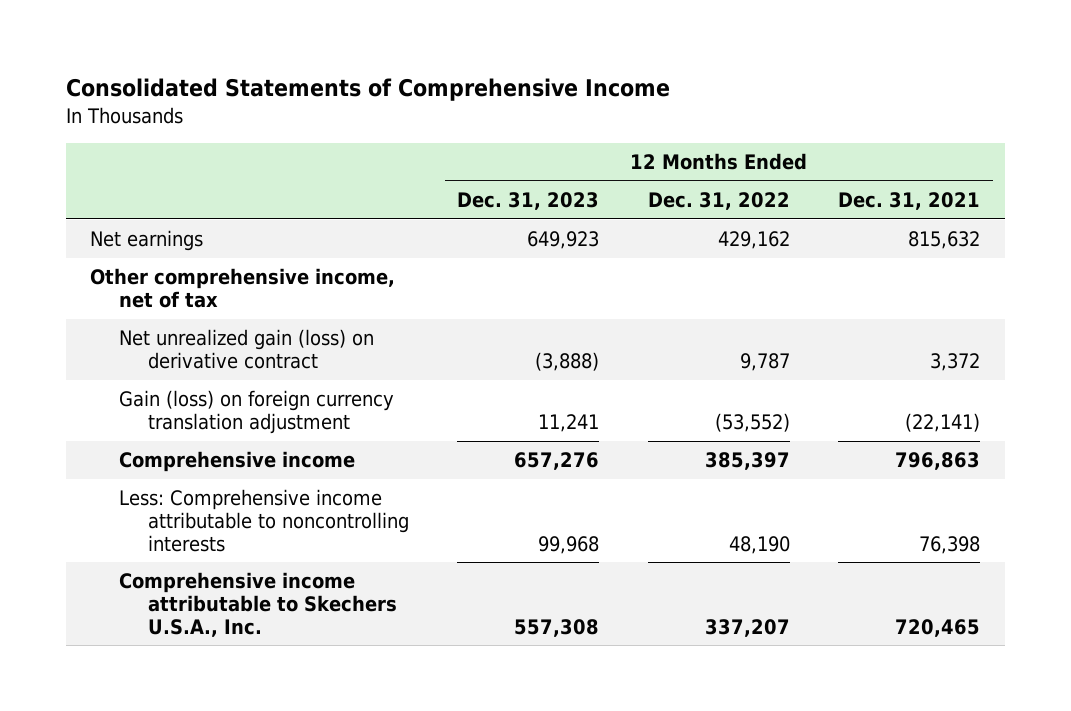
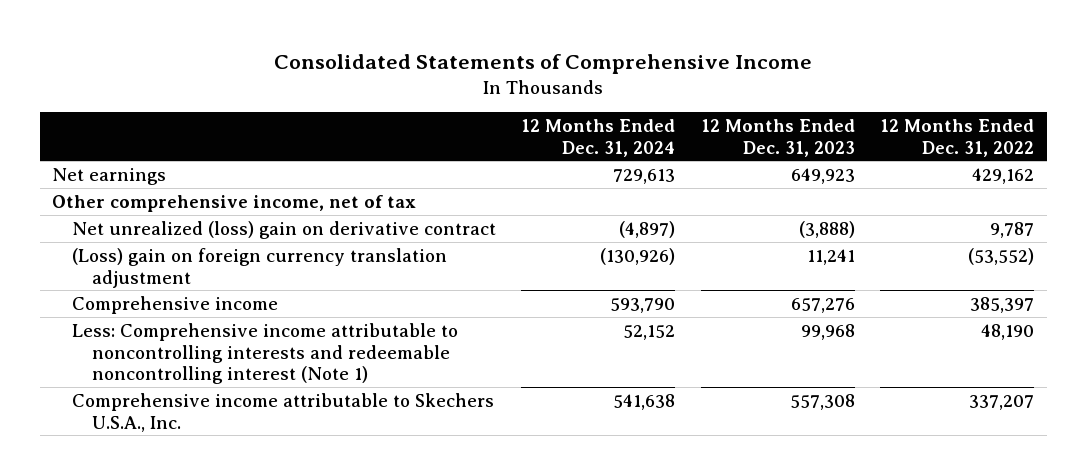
[838,191,981,210] Dec. 31, 2021 -> none
none -> [521,118,676,157] 12 Months Ended Dec. 31, 2024
[119,329,375,369] Net unrealized gain (loss) on derivative contract -> [72,220,497,239] Net unrealized (loss) gain on derivative contract
[119,390,395,434] Gain (loss) on foreign currency translation adjustment -> [72,247,448,288] (Loss) gain on foreign currency translation adjustment
[119,489,409,552] Less: Comprehensive income attributable to noncontrolling interests -> [72,322,459,385] Less: Comprehensive income attributable to noncontrolling interests and redeemable noncontrolling interest (Note 1)

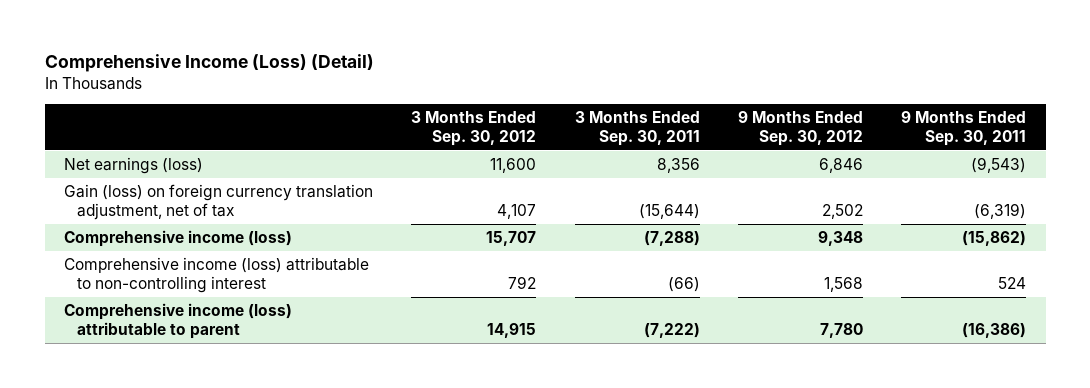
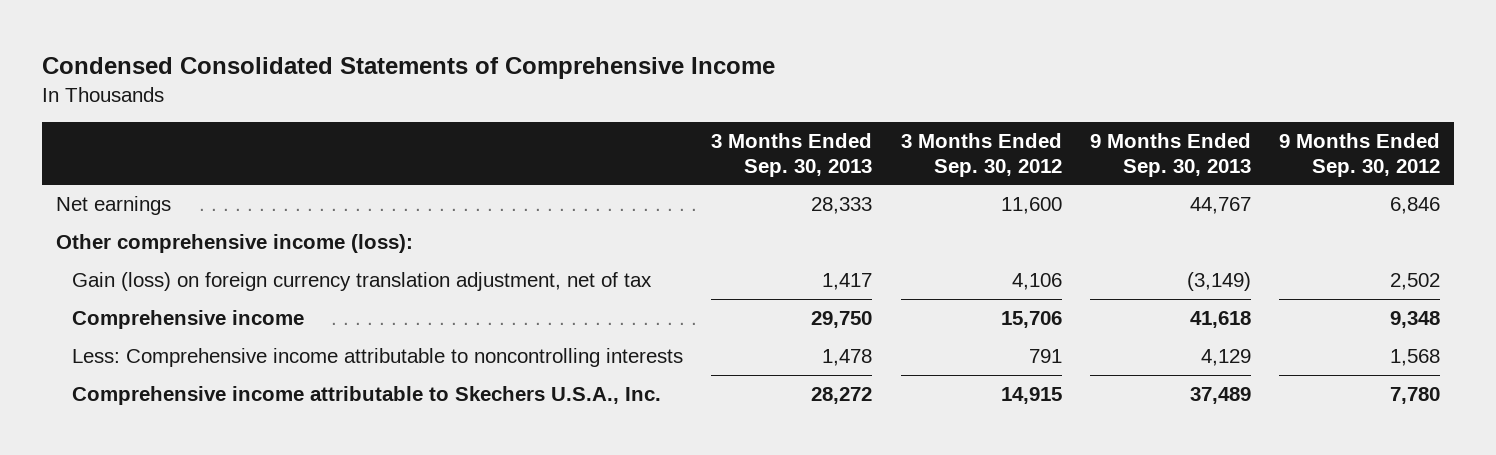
[44,54,374,73] Comprehensive Income (Loss) (Detail) -> [41,56,775,79] Condensed Consolidated Statements of Comprehensive Income
[574,111,700,147] 3 Months Ended Sep. 30, 2011 -> none
[901,111,1027,147] 9 Months Ended Sep. 30, 2011 -> none
none -> [711,133,873,177] 3 Months Ended Sep. 30, 2013
none -> [1089,133,1251,177] 9 Months Ended Sep. 30, 2013
[63,156,203,174] Net earnings (loss) -> [55,195,171,215] Net earnings
none -> [55,233,413,253] Other comprehensive income (loss):
[497,203,537,219] 4,107 -> [1011,272,1062,290] 4,106
[63,229,292,247] Comprehensive income (loss) -> [72,309,305,329] Comprehensive income
[486,230,537,246] 15,707 -> [1000,310,1062,328] 15,706
[63,256,369,293] Comprehensive income (loss) attributable to non-controlling interest -> [72,347,684,367] Less: Comprehensive income attributable to noncontrolling interests
[508,275,537,289] 792 -> [1028,348,1062,363] 791
[63,302,292,339] Comprehensive income (loss) attributable to parent -> [72,385,662,405] Comprehensive income attributable to Skechers U.S.A., Inc.

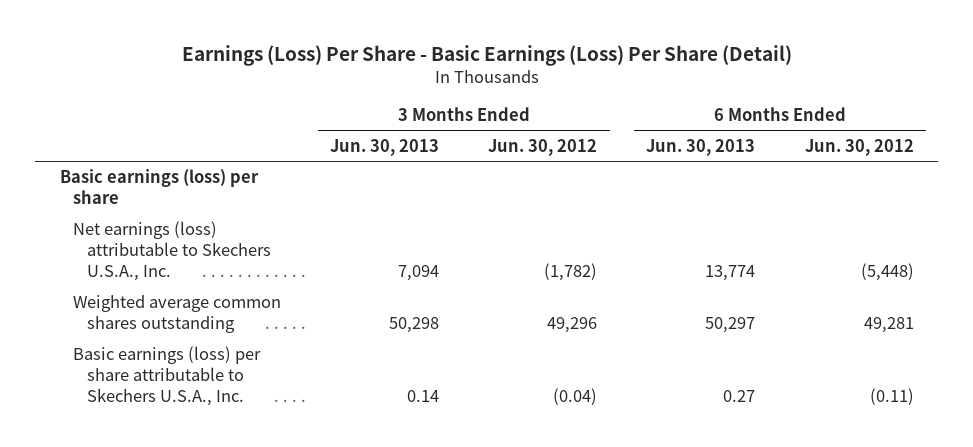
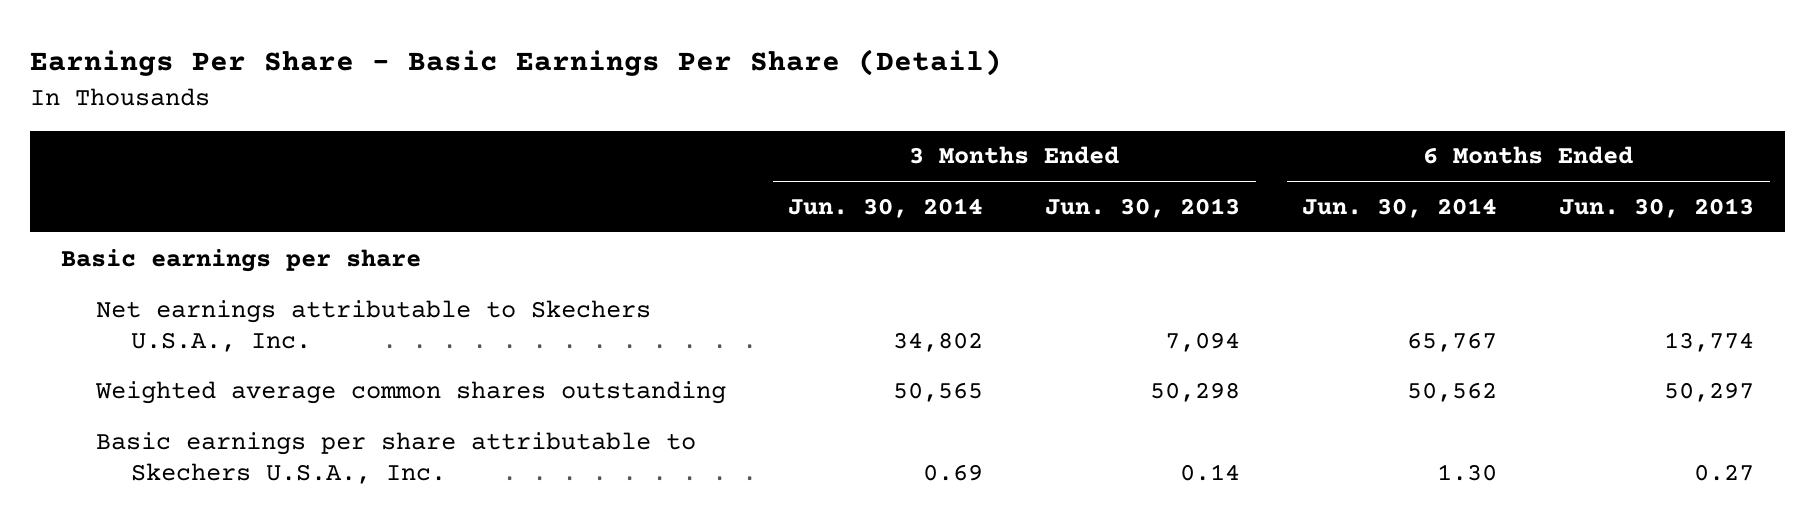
[181,44,792,66] Earnings (Loss) Per Share - Basic Earnings (Loss) Per Share (Detail) -> [30,49,1003,77] Earnings Per Share - Basic Earnings Per Share (Detail)
[488,138,598,156] Jun. 30, 2012 -> none
[804,138,914,156] Jun. 30, 2012 -> none
none -> [788,197,984,218] Jun. 30, 2014
none -> [1302,197,1498,218] Jun. 30, 2014
[59,169,259,205] Basic earnings (loss) per share -> [61,248,422,272] Basic earnings per share
[73,221,272,282] Net earnings (loss) attributable to Skechers U.S.A., Inc. -> [96,299,652,352] Net earnings attributable to Skechers U.S.A., Inc.
[73,346,262,407] Basic earnings (loss) per share attributable to Skechers U.S.A., Inc. -> [96,431,697,484] Basic earnings per share attributable to Skechers U.S.A., Inc.

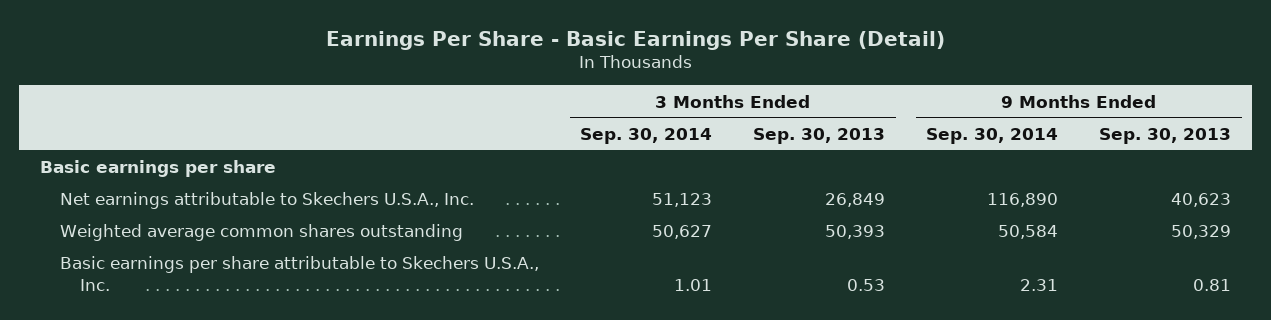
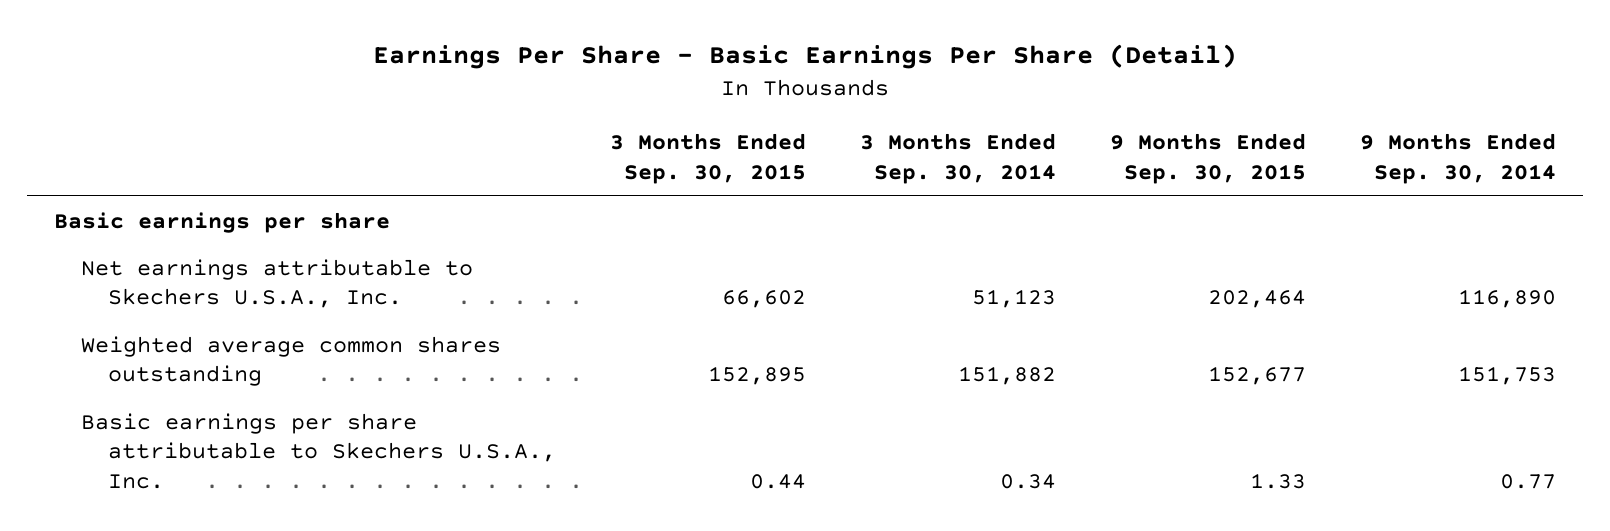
[753,127,886,144] Sep. 30, 2013 -> none
[1099,127,1232,144] Sep. 30, 2013 -> none
none -> [609,133,806,184] 3 Months Ended Sep. 30, 2015
none -> [1110,133,1307,184] 9 Months Ended Sep. 30, 2015
[652,225,713,240] 50,627 -> [958,366,1057,386] 151,882
[998,225,1059,240] 50,584 -> [1458,366,1557,386] 151,753
[674,279,713,292] 1.01 -> [1000,473,1057,489] 0.34
[1020,279,1059,292] 2.31 -> [1500,473,1557,489] 0.77

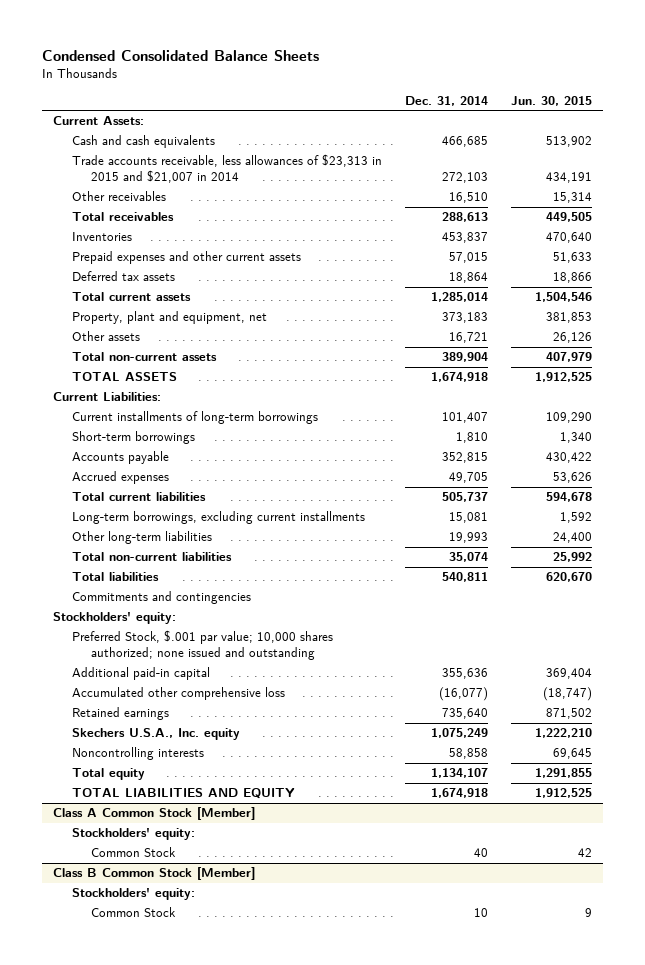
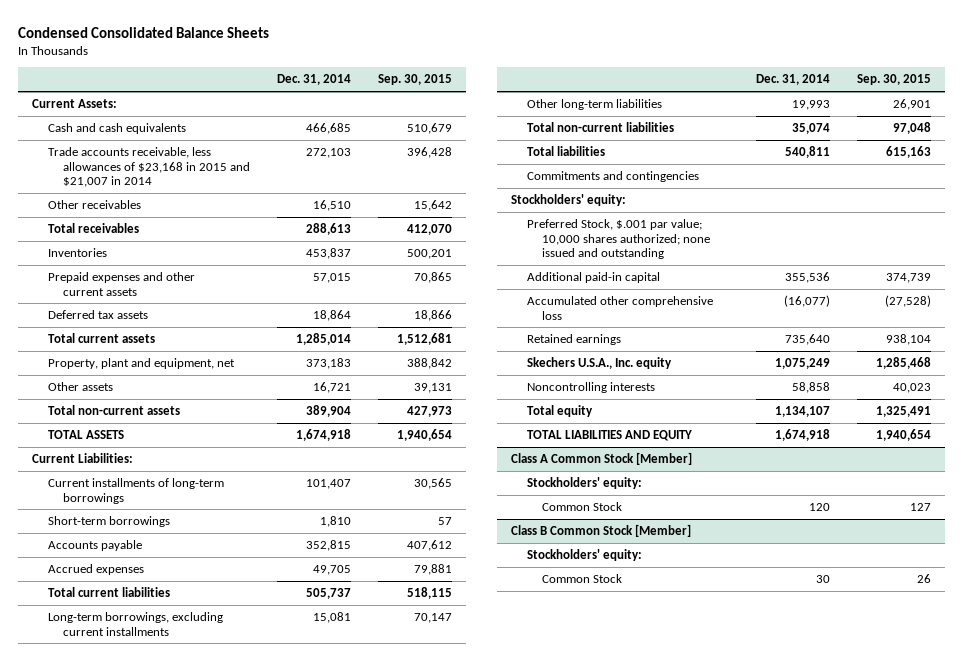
[510,95,592,106] Jun. 30, 2015 -> none
none -> [378,74,453,86] Sep. 30, 2015
[72,154,383,184] Trade accounts receivable, less allowances of $23,313 in 2015 and $21,007 in 2014 -> [47,147,251,188] Trade accounts receivable, less allowances of $23,168 in 2015 and $21,007 in 2014
[441,668,488,680] 355,636 -> [785,272,831,284] 355,536
[473,848,488,858] 40 -> [809,503,831,512] 120
[473,908,488,918] 10 -> [816,575,831,584] 30

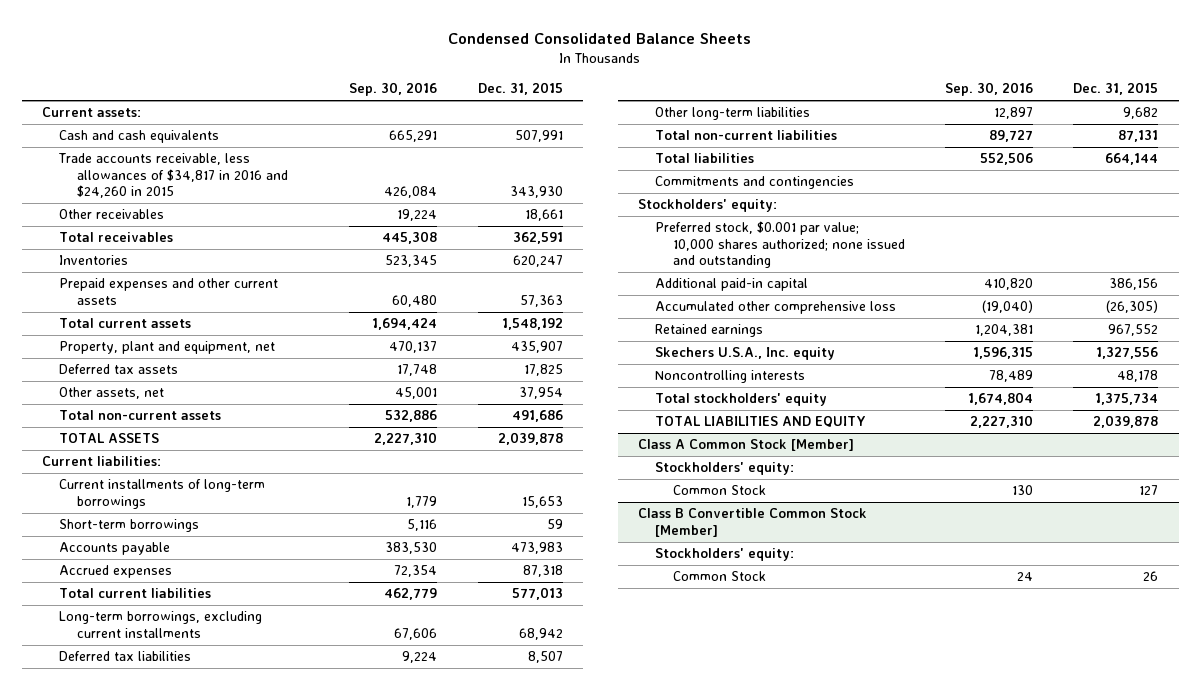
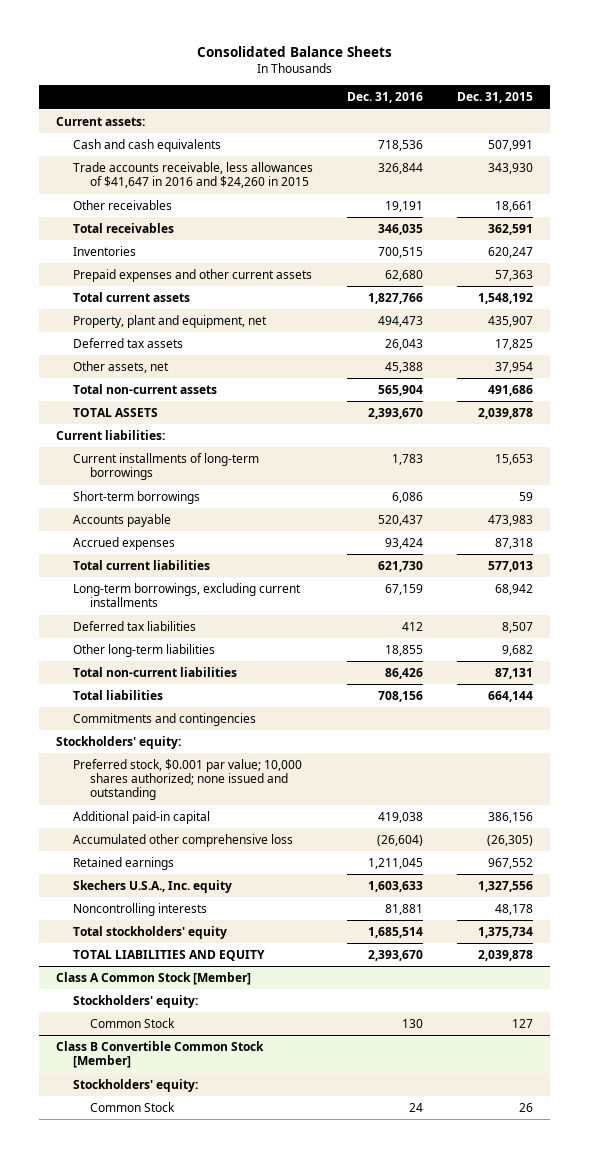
[448,32,752,44] Condensed Consolidated Balance Sheets -> [196,46,392,58] Consolidated Balance Sheets
[349,82,438,97] Sep. 30, 2016 -> none
none -> [347,92,424,104] Dec. 31, 2016
[58,153,288,198] Trade accounts receivable, less allowances of $34,817 in 2016 and $24,260 in 2015 -> [73,161,314,189] Trade accounts receivable, less allowances of $41,647 in 2016 and $24,260 in 2015

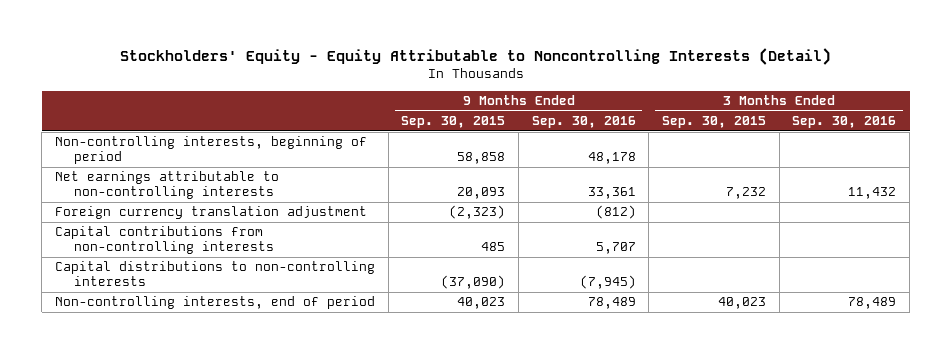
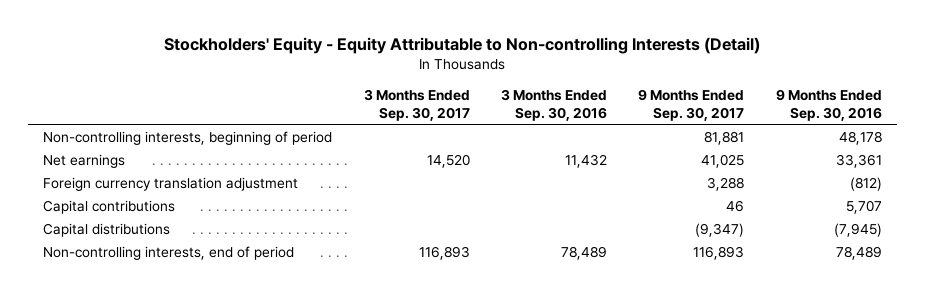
[119,48,831,66] Stockholders' Equity - Equity Attributable to Noncontrolling Interests (Detail) -> [164,36,761,54] Stockholders' Equity - Equity Attributable to Non-controlling Interests (Detail)
[401,116,506,129] Sep. 30, 2015 -> none
[662,116,767,129] Sep. 30, 2015 -> none
none -> [363,88,470,121] 3 Months Ended Sep. 30, 2017
none -> [638,88,745,121] 9 Months Ended Sep. 30, 2017
[54,171,279,200] Net earnings attributable to non-controlling interests -> [43,153,126,168] Net earnings
[54,226,274,255] Capital contributions from non-controlling interests -> [43,199,176,214] Capital contributions
[54,261,375,287] Capital distributions to non-controlling interests -> [43,222,171,237] Capital distributions

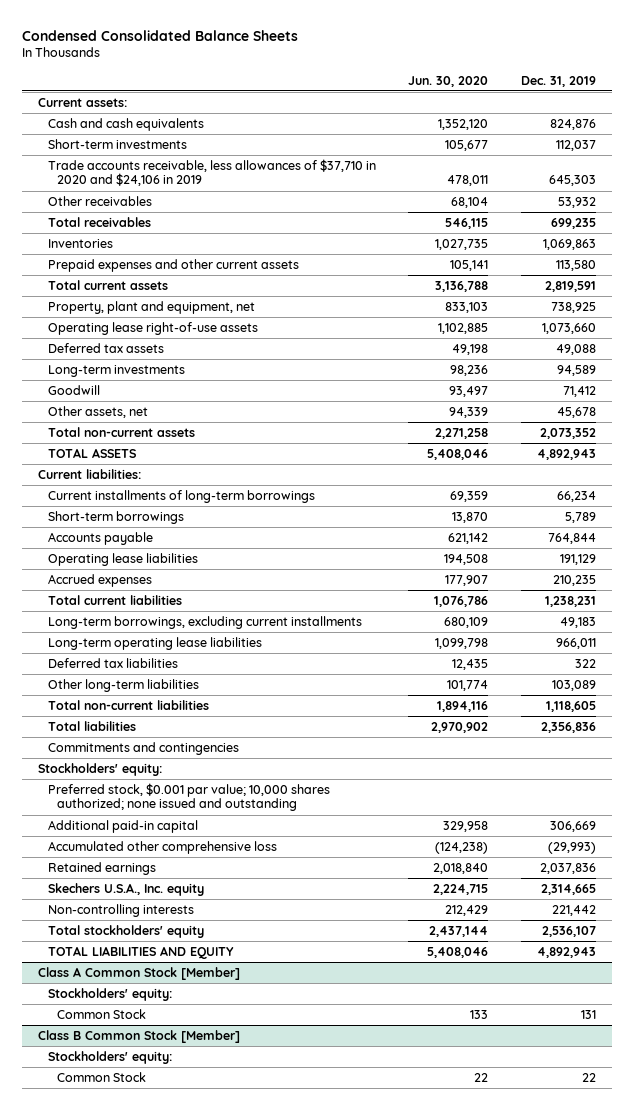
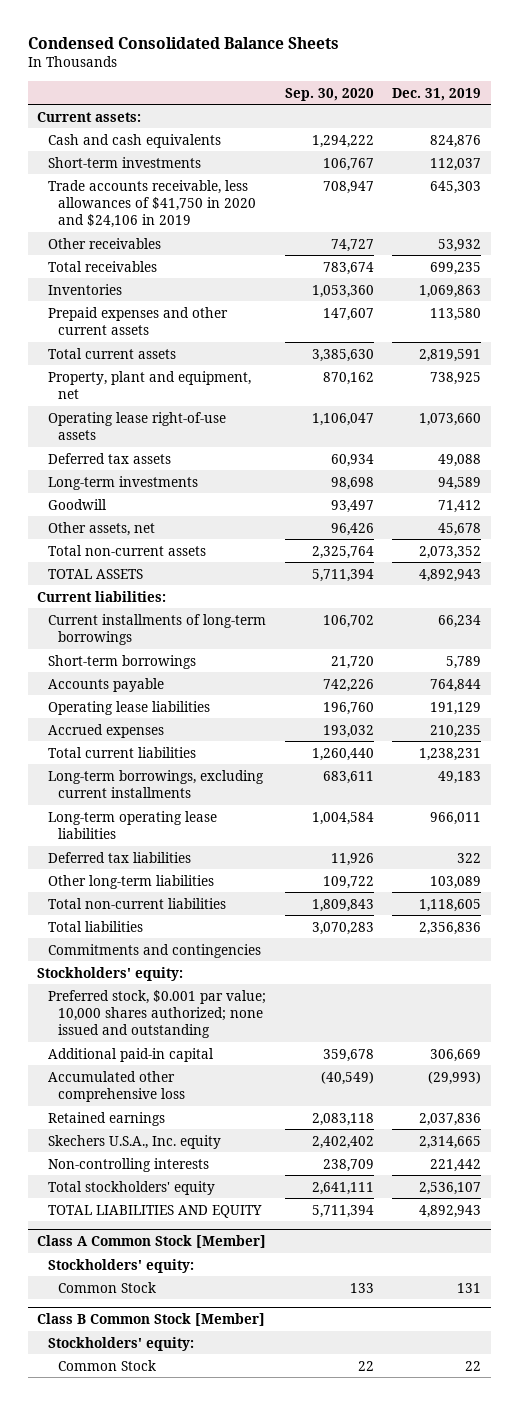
[408,75,489,87] Jun. 30, 2020 -> none
none -> [284,87,374,101] Sep. 30, 2020
[47,158,376,187] Trade accounts receivable, less allowances of $37,710 in 2020 and $24,106 in 2019 -> [47,179,256,229] Trade accounts receivable, less allowances of $41,750 in 2020 and $24,106 in 2019

